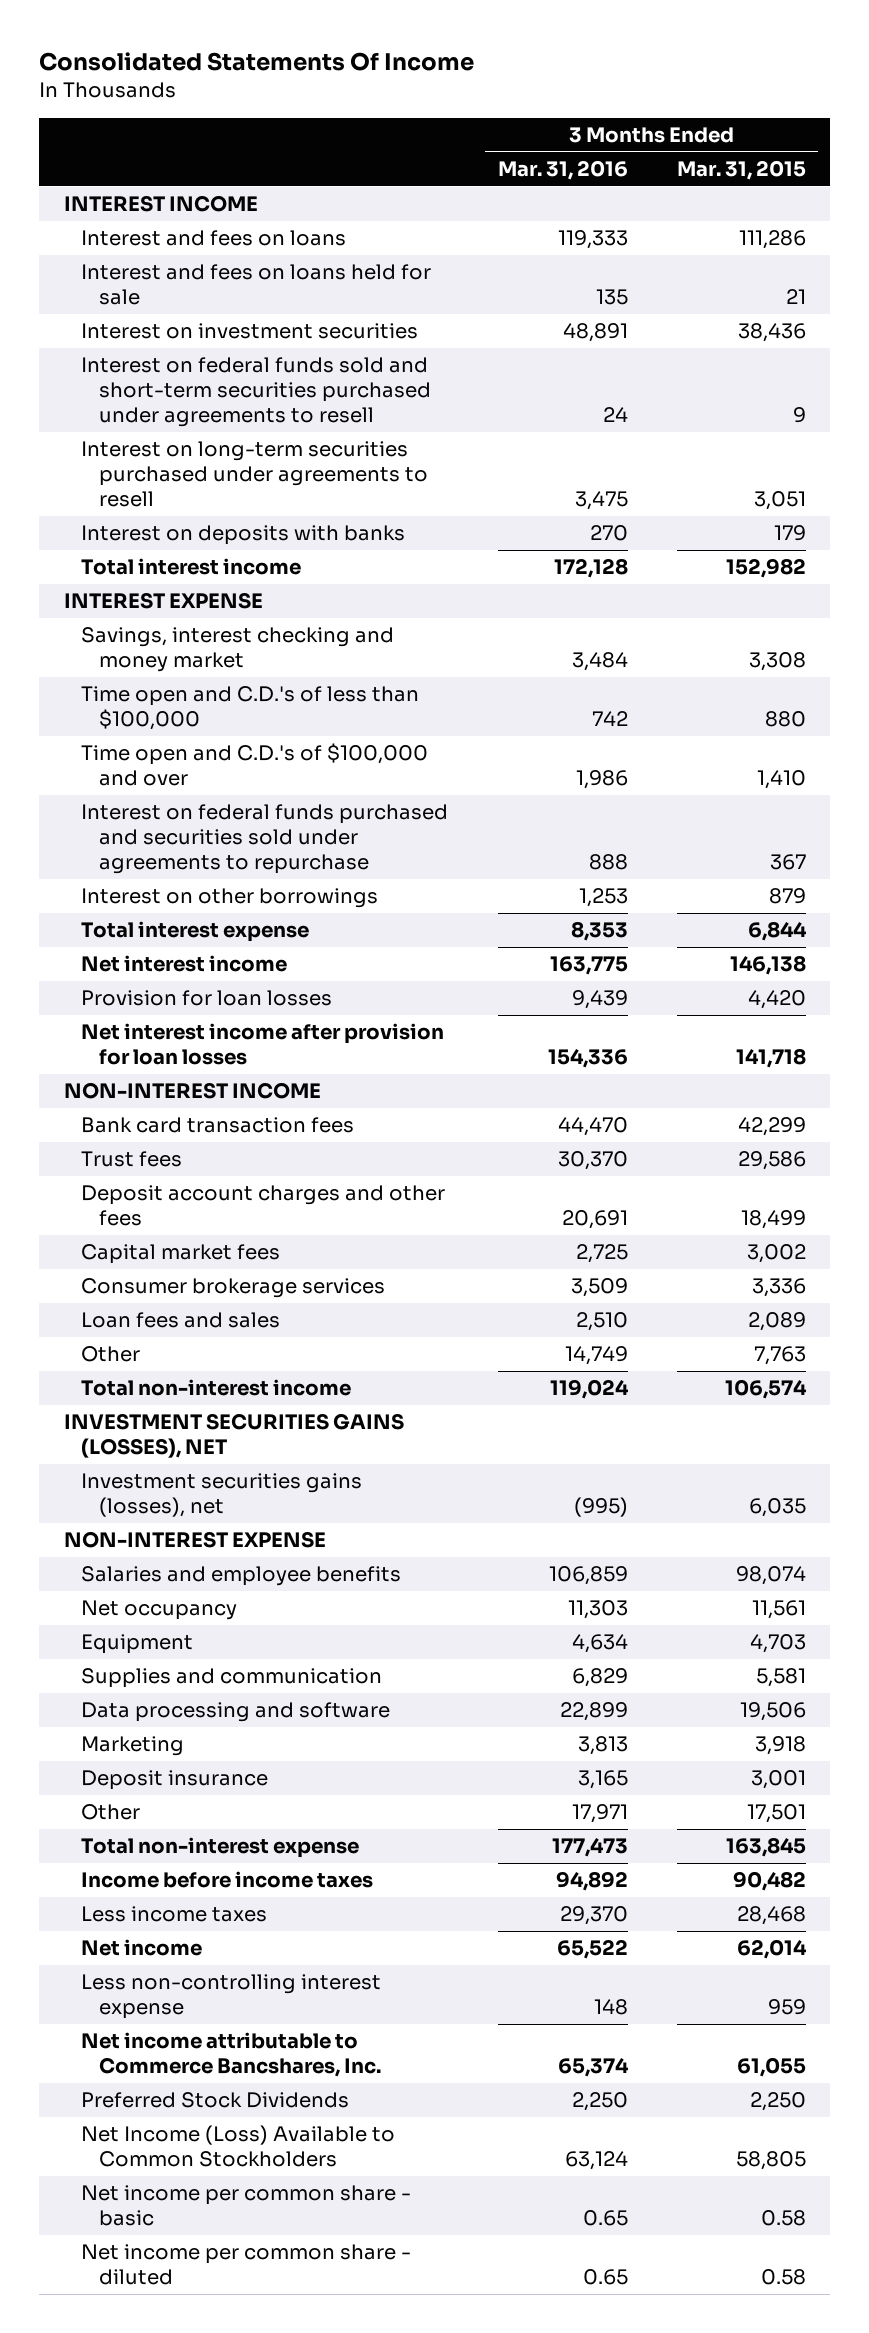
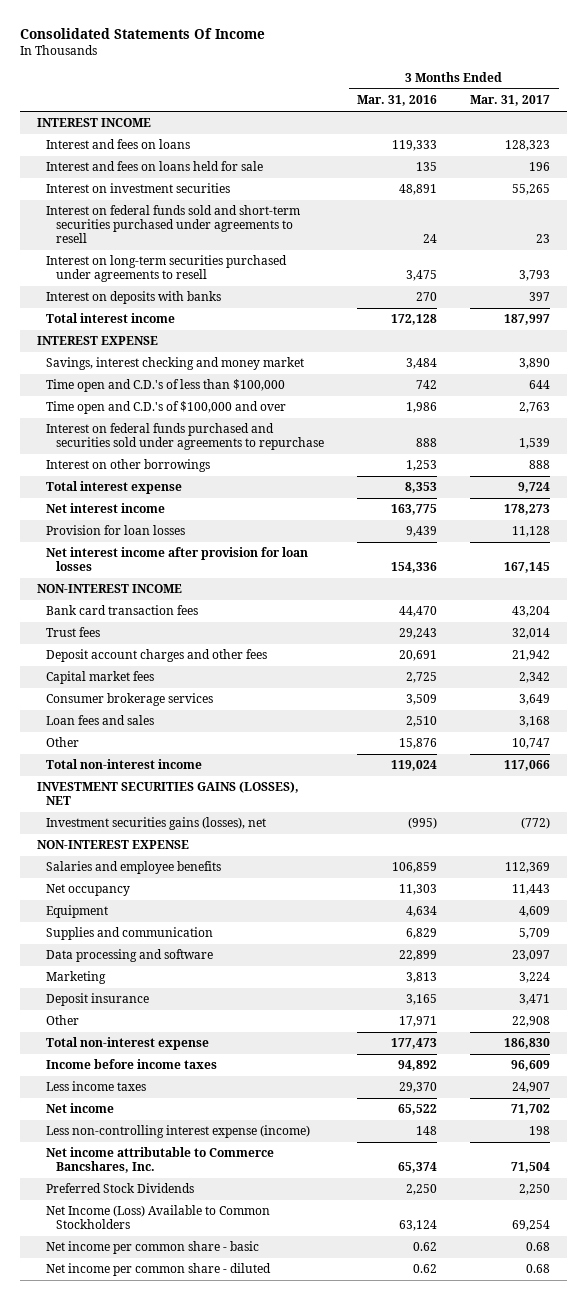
[676,160,806,181] Mar. 31, 2015 -> none
none -> [470,95,551,107] Mar. 31, 2017
[557,1151,628,1171] 30,370 -> [399,628,438,640] 29,243
[564,1346,628,1366] 14,749 -> [399,738,438,750] 15,876
[81,1974,382,2020] Less non-controlling interest expense -> [46,1125,311,1139] Less non-controlling interest expense (income)
[582,2210,628,2227] 0.65 -> [413,1242,438,1252] 0.62
[582,2269,628,2286] 0.65 -> [413,1264,438,1274] 0.62

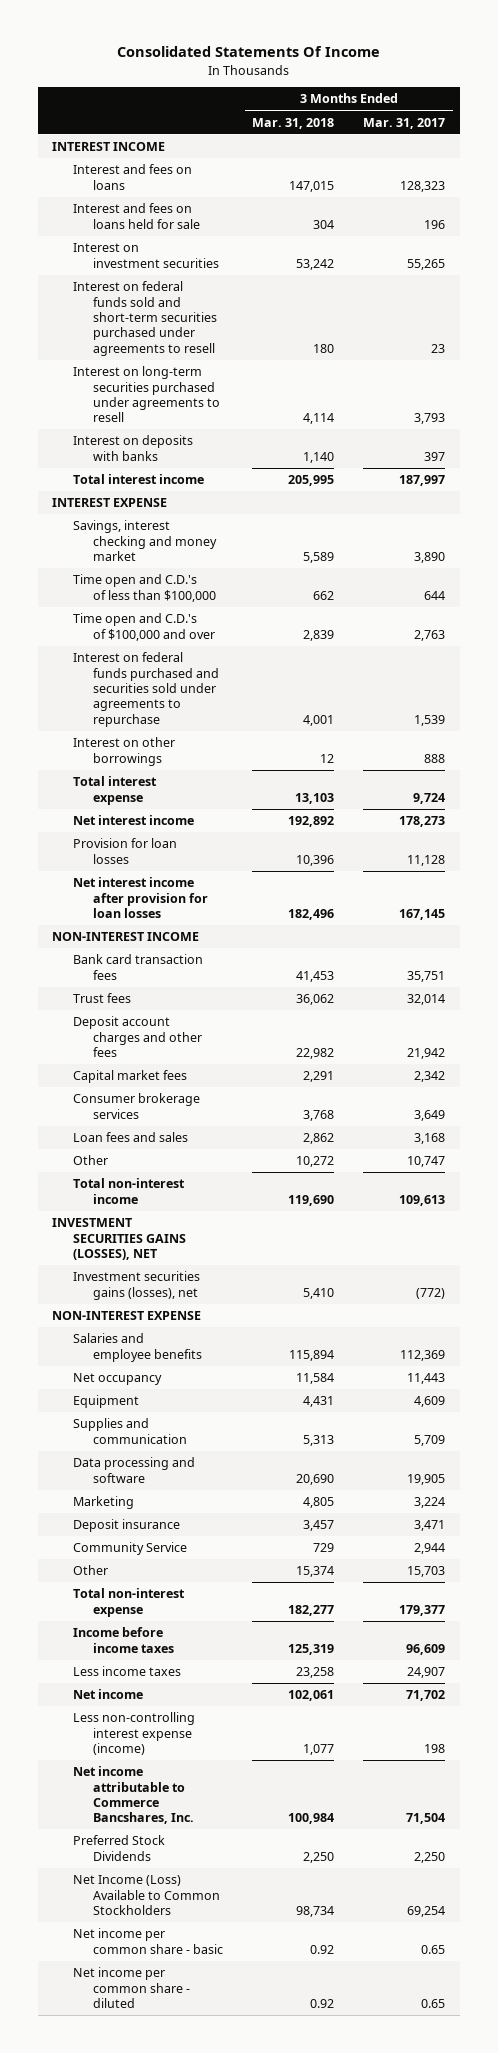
[357,95,438,107] Mar. 31, 2016 -> none
none -> [252,117,335,129] Mar. 31, 2018
[512,606,551,618] 43,204 -> [407,970,446,982] 35,751
[504,760,551,772] 117,066 -> [399,1194,446,1206] 109,613
[512,950,551,962] 23,097 -> [407,1473,446,1485] 19,905
none -> [72,1542,187,1556] Community Service
[512,1016,551,1028] 22,908 -> [407,1566,446,1578] 15,703
[504,1038,551,1050] 186,830 -> [399,1604,446,1616] 179,377
[526,1242,551,1252] 0.68 -> [421,1944,446,1954] 0.65
[526,1264,551,1274] 0.68 -> [421,1998,446,2008] 0.65

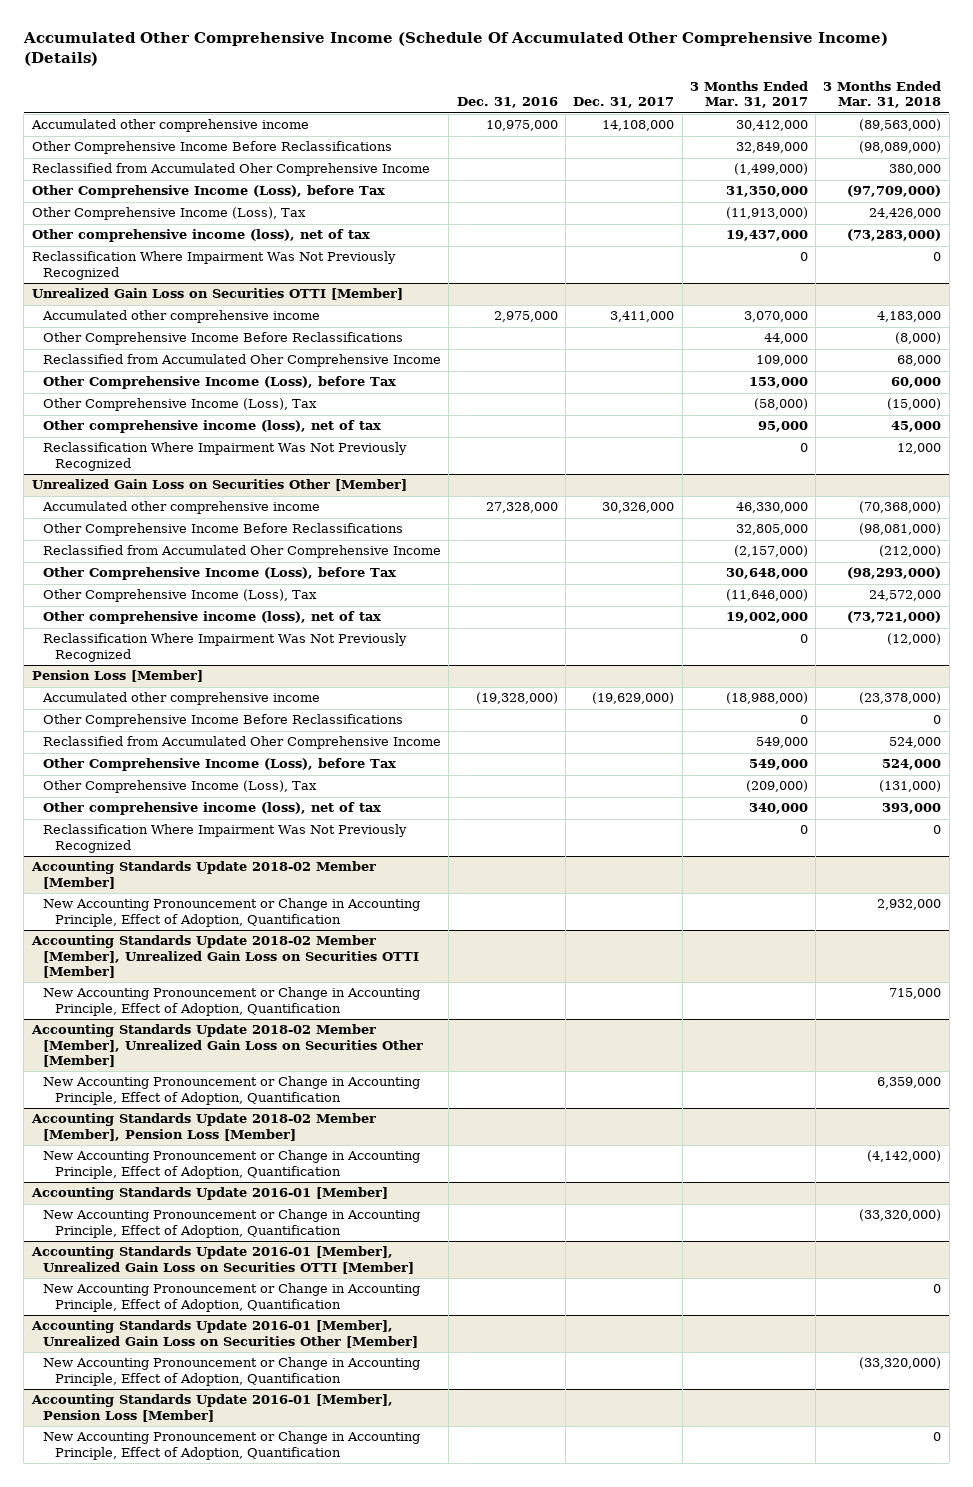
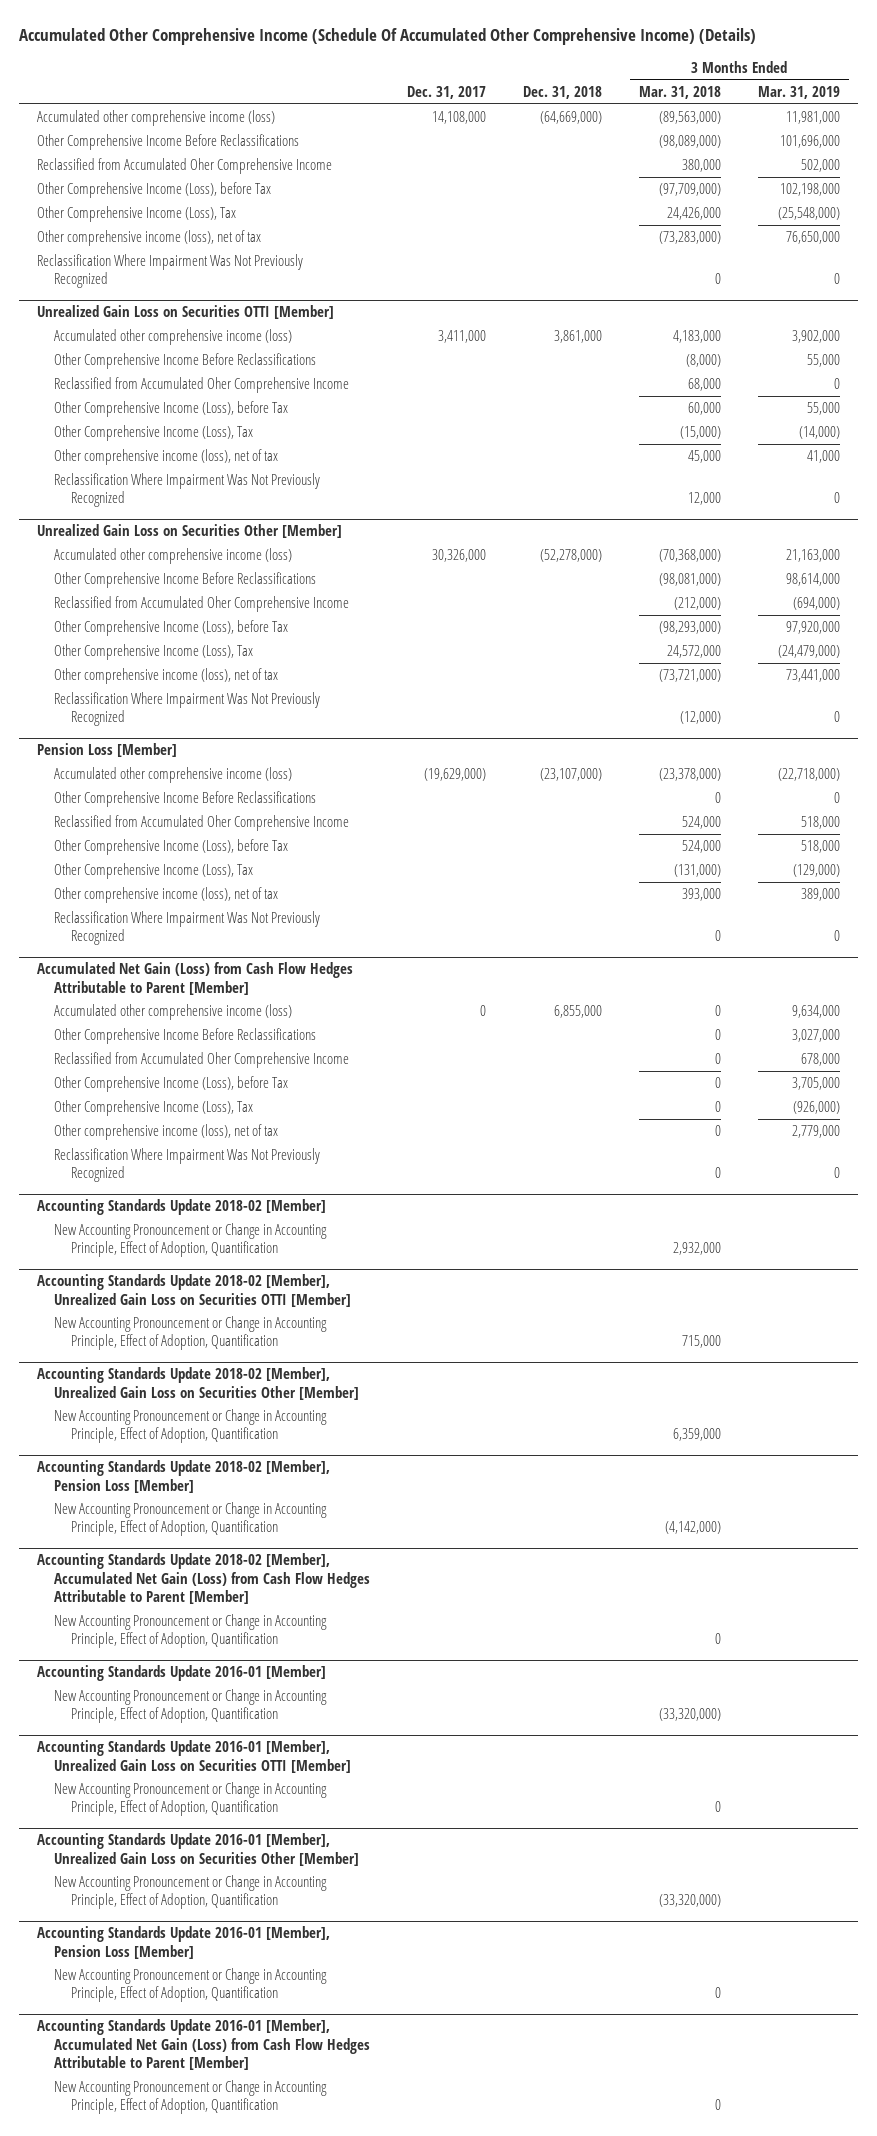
[456,97,558,109] Dec. 31, 2016 -> none
[689,81,808,109] 3 Months Ended Mar. 31, 2017 -> none
none -> [522,85,602,99] Dec. 31, 2018
none -> [757,85,840,99] Mar. 31, 2019
[30,119,309,133] Accumulated other comprehensive income -> [37,110,276,127] Accumulated other comprehensive income (loss)
[42,310,321,324] Accumulated other comprehensive income -> [54,329,293,346] Accumulated other comprehensive income (loss)
[42,501,321,515] Accumulated other comprehensive income -> [54,548,293,565] Accumulated other comprehensive income (loss)
[42,692,321,706] Accumulated other comprehensive income -> [54,767,293,784] Accumulated other comprehensive income (loss)
none -> [37,962,354,995] Accumulated Net Gain (Loss) from Cash Flow Hedges Attributable to Parent [Member]
none -> [54,1004,293,1021] Accumulated other comprehensive income (loss)
none -> [54,1028,317,1045] Other Comprehensive Income Before Reclassifications
none -> [54,1052,350,1069] Reclassified from Accumulated Oher Comprehensive Income
none -> [54,1076,289,1093] Other Comprehensive Income (Loss), before Tax
none -> [54,1100,254,1117] Other Comprehensive Income (Loss), Tax
none -> [54,1124,279,1141] Other comprehensive income (loss), net of tax
none -> [54,1148,321,1183] Reclassification Where Impairment Was Not Previously Recognized
[30,861,376,889] Accounting Standards Update 2018-02 Member [Member] -> [37,1199,327,1216] Accounting Standards Update 2018-02 [Member]
[30,935,420,979] Accounting Standards Update 2018-02 Member [Member], Unrealized Gain Loss on Securities OTTI [Member] -> [37,1274,352,1307] Accounting Standards Update 2018-02 [Member], Unrealized Gain Loss on Securities OTTI [Member]
[30,1024,424,1068] Accounting Standards Update 2018-02 Member [Member], Unrealized Gain Loss on Securities Other [Member] -> [37,1367,360,1400] Accounting Standards Update 2018-02 [Member], Unrealized Gain Loss on Securities Other [Member]
[30,1113,376,1141] Accounting Standards Update 2018-02 Member [Member], Pension Loss [Member] -> [37,1460,331,1493] Accounting Standards Update 2018-02 [Member], Pension Loss [Member]
none -> [37,1553,371,1604] Accounting Standards Update 2018-02 [Member], Accumulated Net Gain (Loss) from Cash Flow Hedges Attributable to Parent [Member]
none -> [54,1614,328,1649] New Accounting Pronouncement or Change in Accounting Principle, Effect of Adoption, Quantification
none -> [37,2019,371,2070] Accounting Standards Update 2016-01 [Member], Accumulated Net Gain (Loss) from Cash Flow Hedges Attributable to Parent [Member]
none -> [54,2080,328,2115] New Accounting Pronouncement or Change in Accounting Principle, Effect of Adoption, Quantification

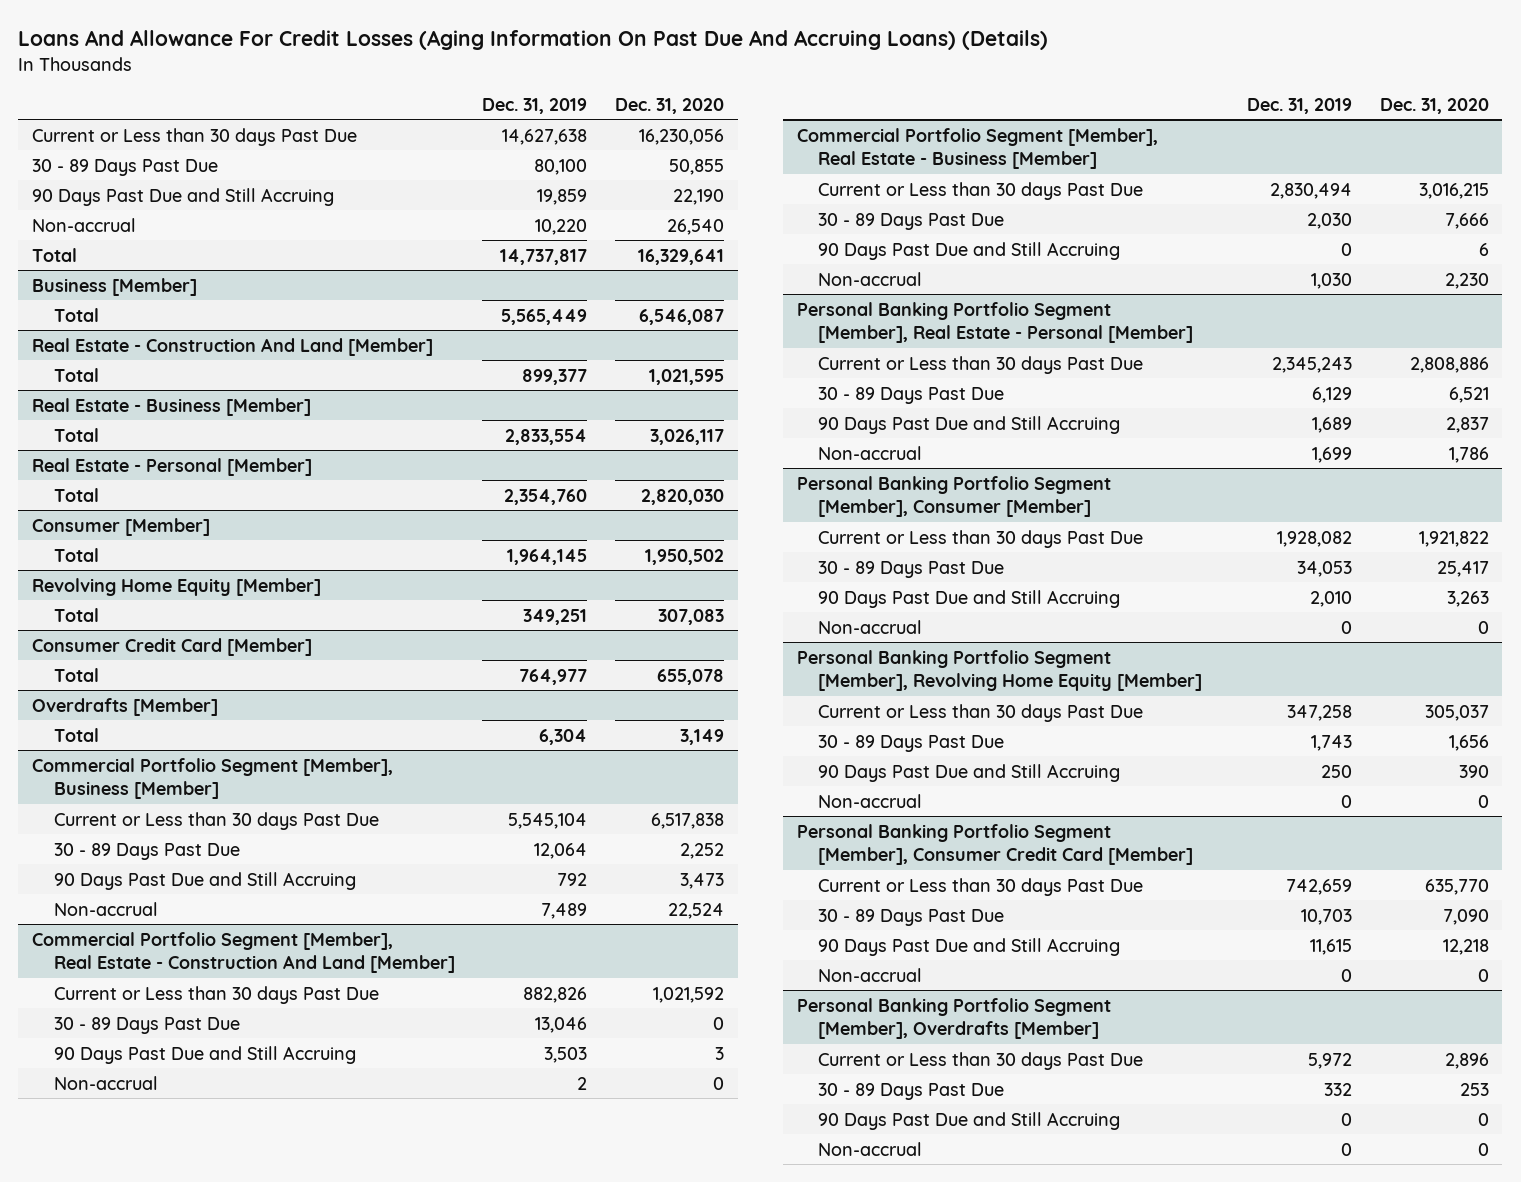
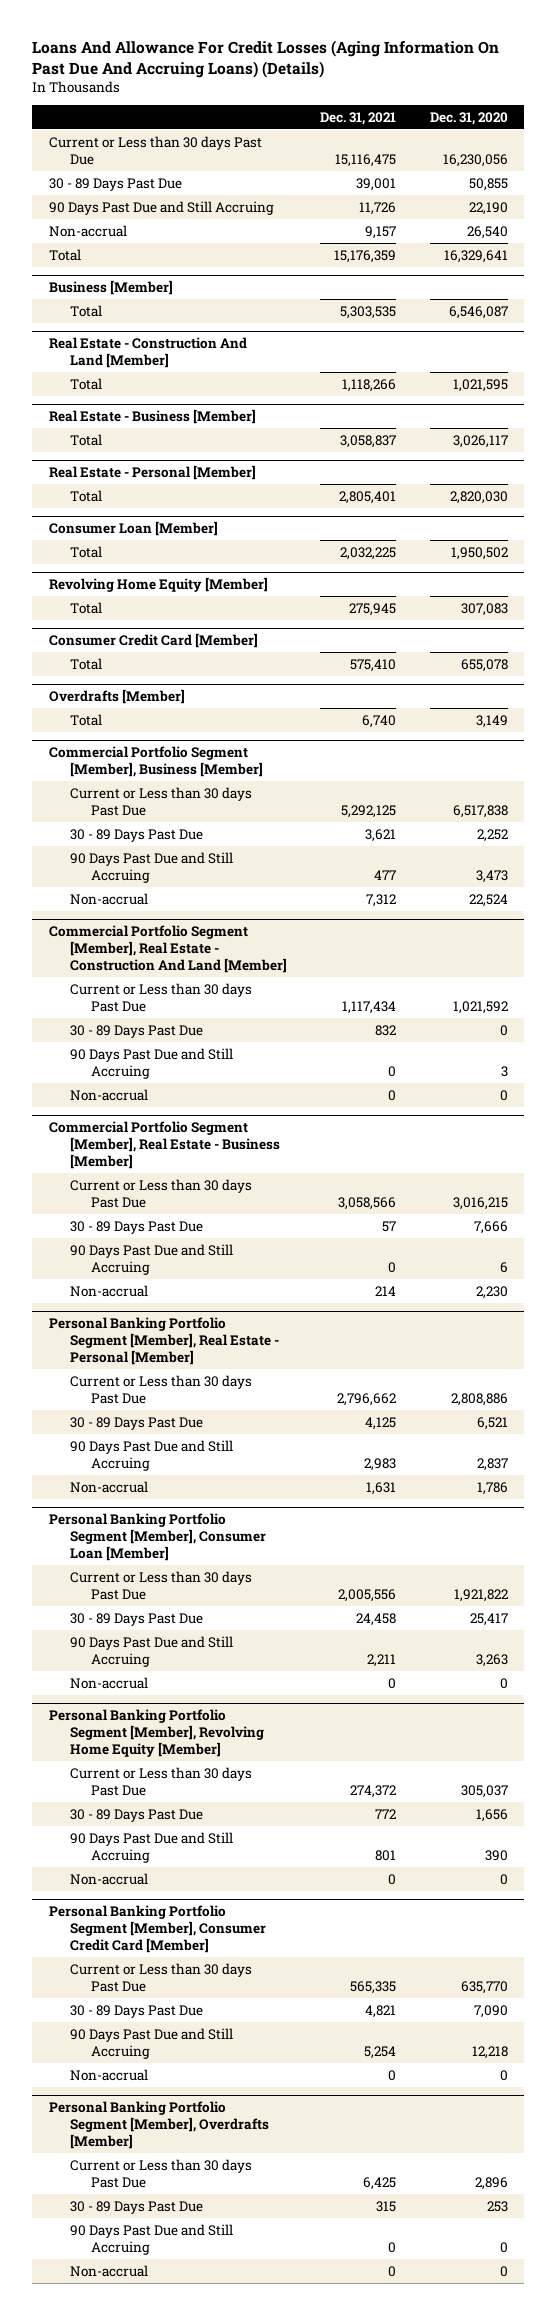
[482,97,588,114] Dec. 31, 2019 -> none
none -> [320,111,397,125] Dec. 31, 2021
[32,517,211,536] Consumer [Member] -> [48,521,218,537] Consumer Loan [Member]
[796,475,1111,518] Personal Banking Portfolio Segment [Member], Consumer [Member] -> [48,1513,267,1562] Personal Banking Portfolio Segment [Member], Consumer Loan [Member]

